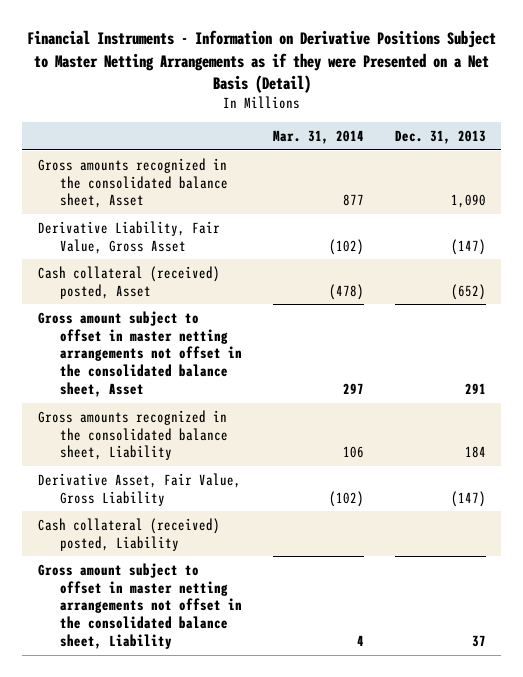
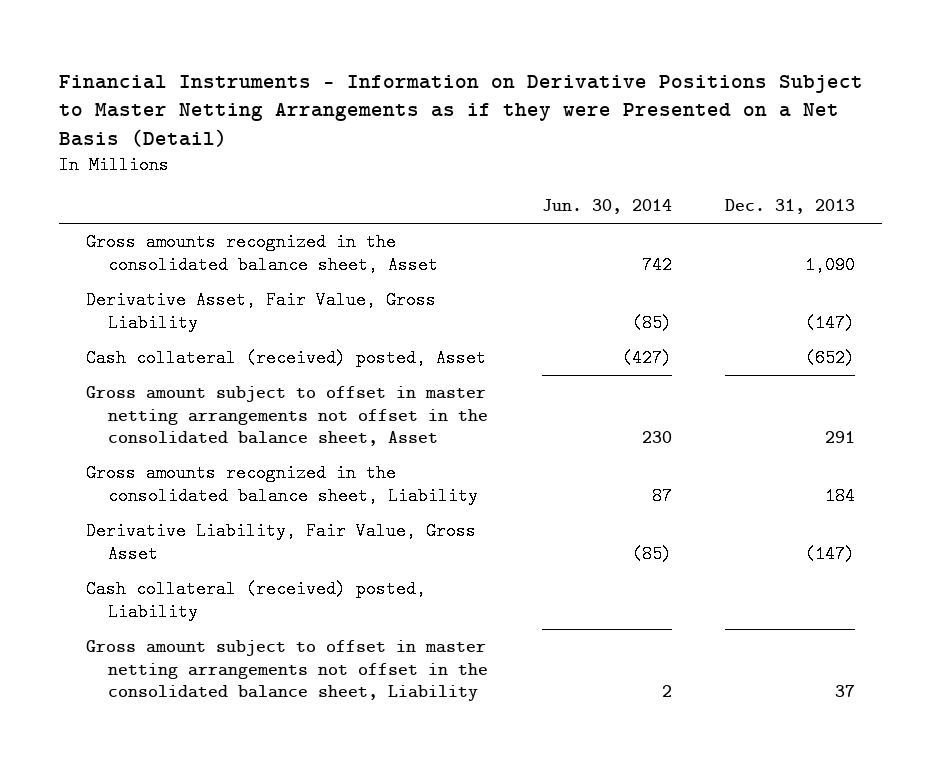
[272,130,364,145] Mar. 31, 2014 -> none
none -> [541,199,672,215] Jun. 30, 2014
[37,472,241,506] Derivative Asset, Fair Value, Gross Liability -> [85,291,436,332] Derivative Asset, Fair Value, Gross Liability
[37,220,220,254] Derivative Liability, Fair Value, Gross Asset -> [85,522,476,563] Derivative Liability, Fair Value, Gross Asset

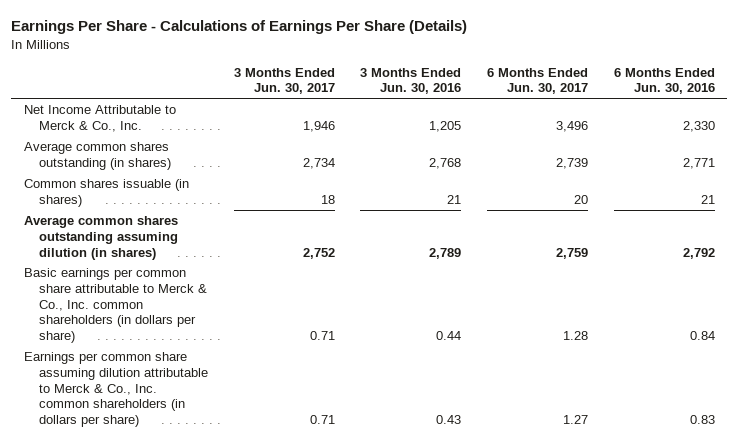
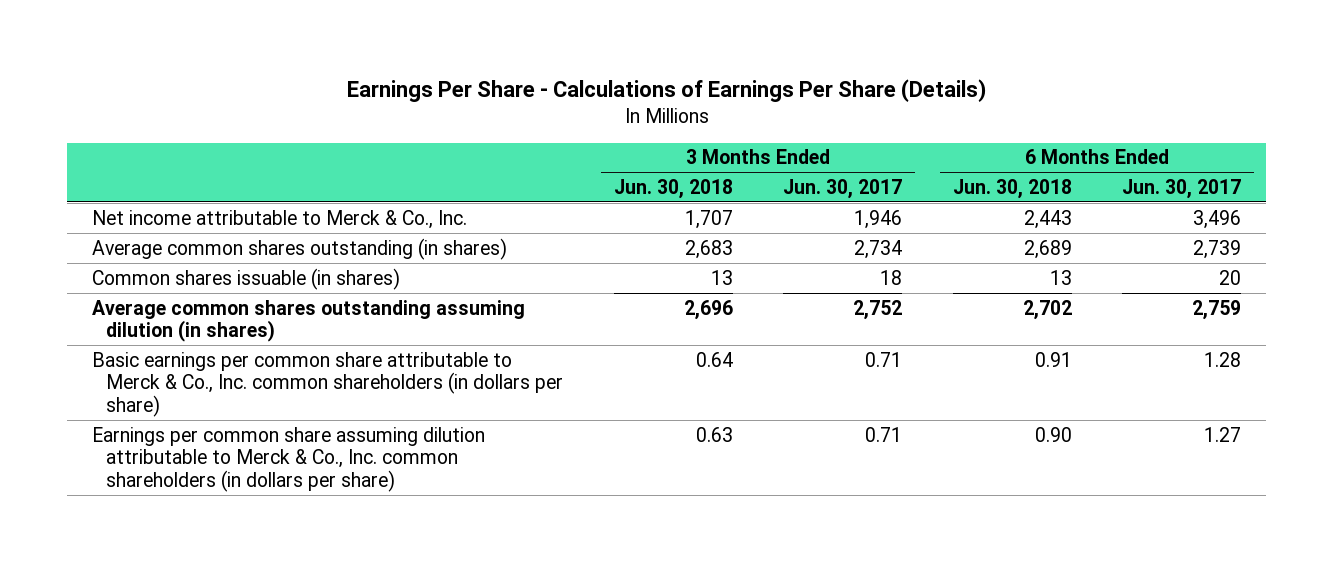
[360,67,462,95] 3 Months Ended Jun. 30, 2016 -> none
[613,67,715,95] 6 Months Ended Jun. 30, 2016 -> none
none -> [613,178,733,199] Jun. 30, 2018
none -> [952,178,1072,199] Jun. 30, 2018
[23,104,176,132] Net Income Attributable to Merck & Co., Inc. -> [92,209,468,229] Net income attributable to Merck & Co., Inc.

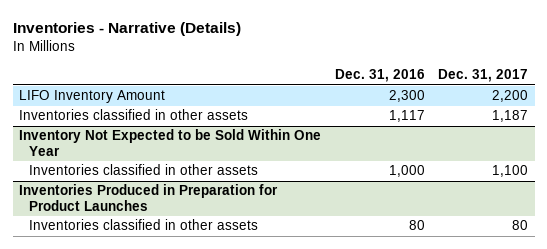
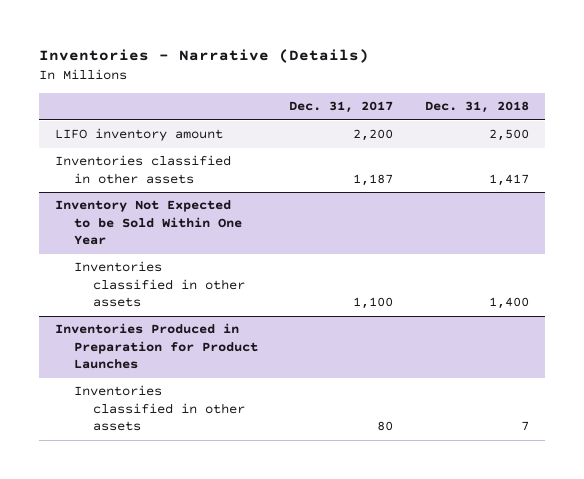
[334,69,425,83] Dec. 31, 2016 -> none
none -> [424,101,529,114] Dec. 31, 2018
[19,90,166,104] LIFO Inventory Amount -> [54,128,223,142] LIFO inventory amount

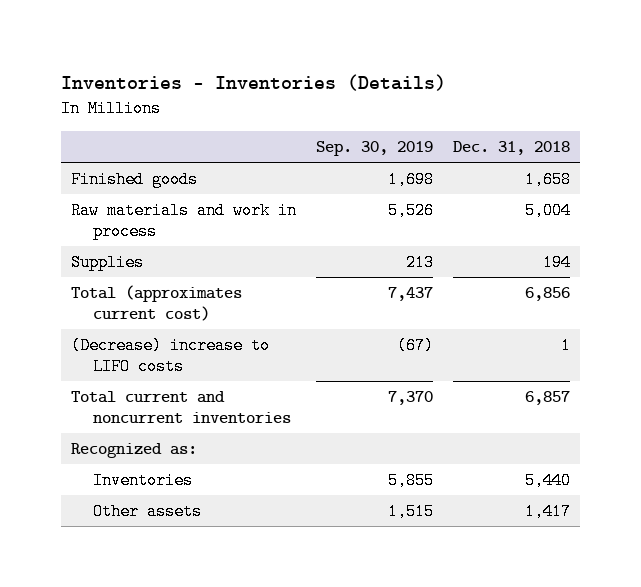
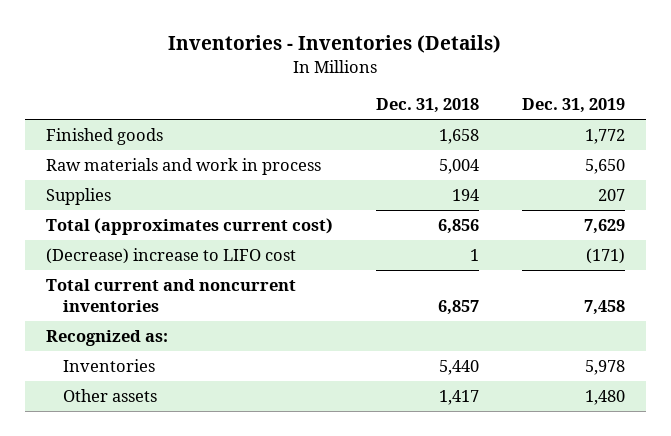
[315,141,433,157] Sep. 30, 2019 -> none
none -> [521,98,625,114] Dec. 31, 2019
[70,337,270,375] (Decrease) increase to LIFO costs -> [46,247,297,264] (Decrease) increase to LIFO cost

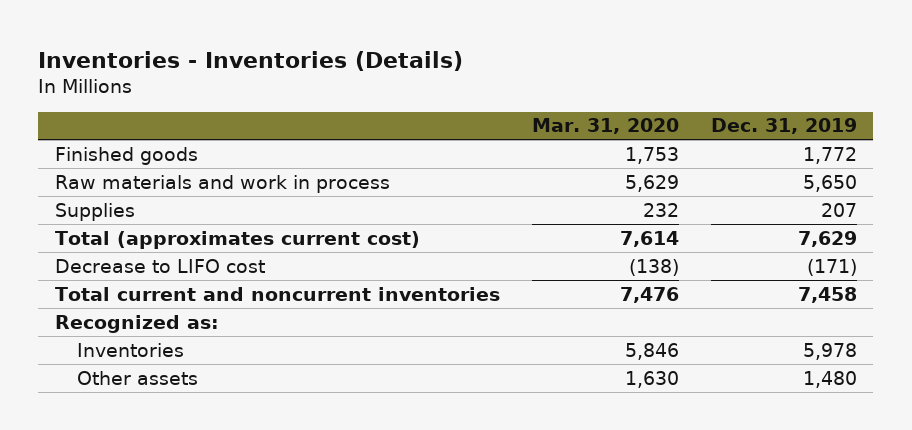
[375,98,479,114] Dec. 31, 2018 -> none
none -> [531,118,679,135] Mar. 31, 2020
[46,247,297,264] (Decrease) increase to LIFO cost -> [54,258,265,273] Decrease to LIFO cost

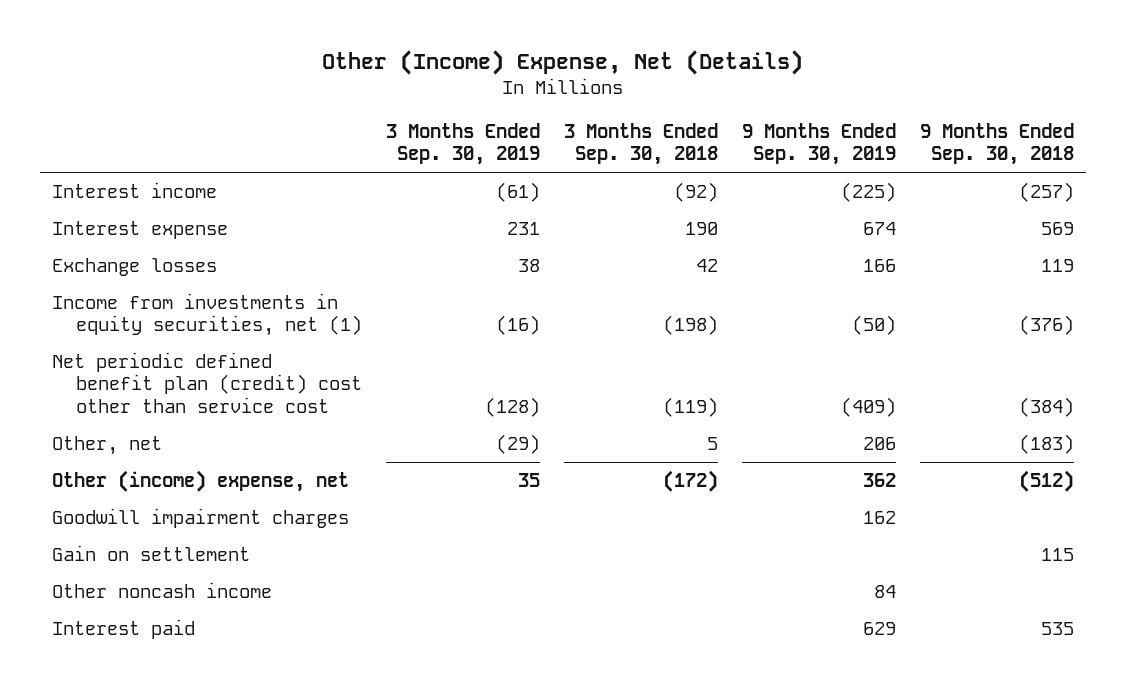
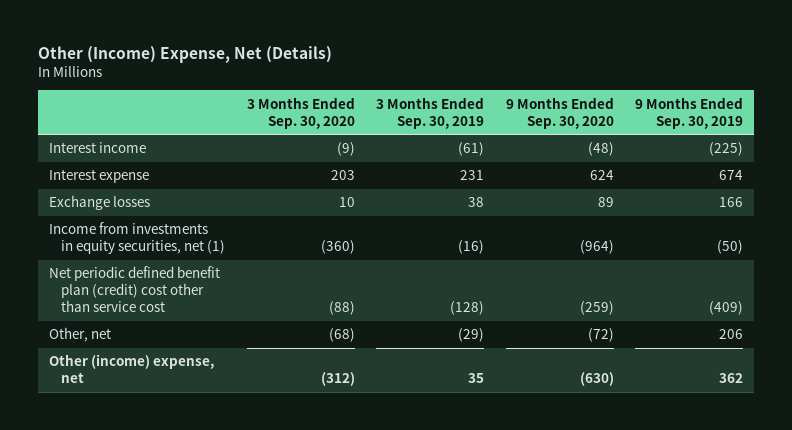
[563,122,718,166] 3 Months Ended Sep. 30, 2018 -> none
[919,122,1074,166] 9 Months Ended Sep. 30, 2018 -> none
none -> [246,96,355,129] 3 Months Ended Sep. 30, 2020
none -> [505,96,614,129] 9 Months Ended Sep. 30, 2020
[52,507,350,528] Goodwill impairment charges -> none
[52,544,251,561] Gain on settlement -> none
[52,581,273,598] Other noncash income -> none
[52,618,196,639] Interest paid -> none

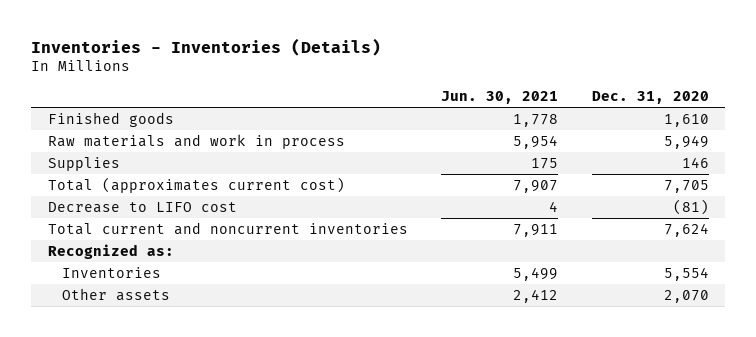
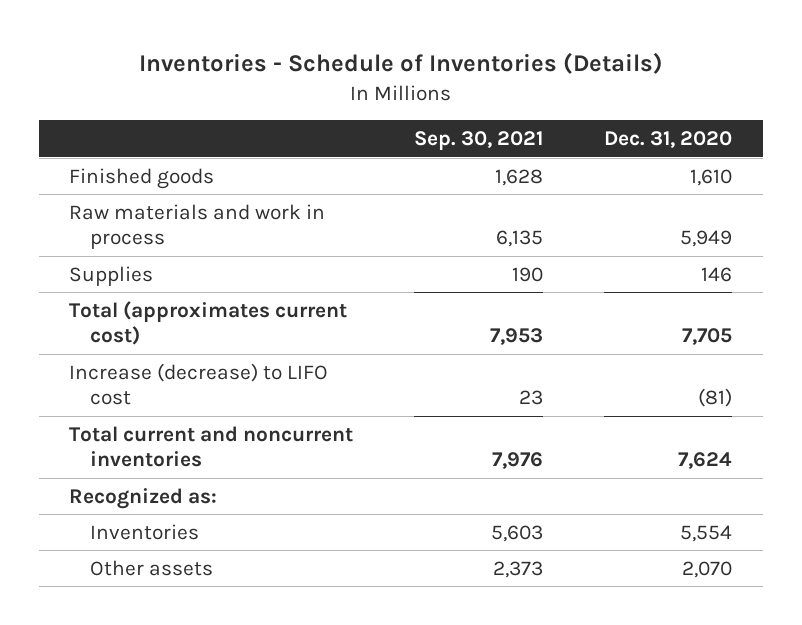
[30,37,381,56] Inventories - Inventories (Details) -> [138,52,663,75] Inventories - Schedule of Inventories (Details)
[441,91,559,105] Jun. 30, 2021 -> none
none -> [414,131,544,151] Sep. 30, 2021
[47,201,237,213] Decrease to LIFO cost -> [69,362,329,406] Increase (decrease) to LIFO cost

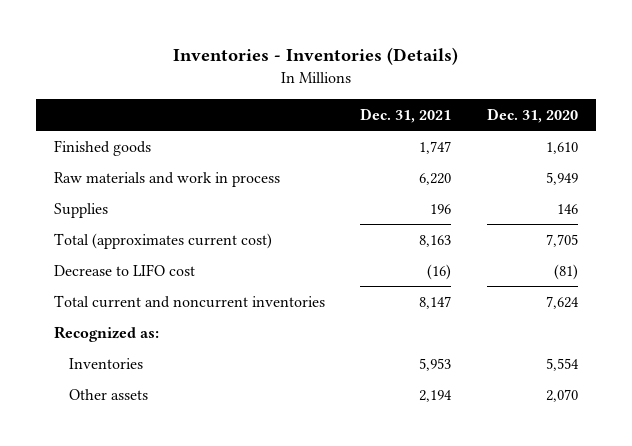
[138,52,663,75] Inventories - Schedule of Inventories (Details) -> [172,47,458,66] Inventories - Inventories (Details)
[414,131,544,151] Sep. 30, 2021 -> none
none -> [360,108,452,124] Dec. 31, 2021
[69,362,329,406] Increase (decrease) to LIFO cost -> [54,263,196,276] Decrease to LIFO cost

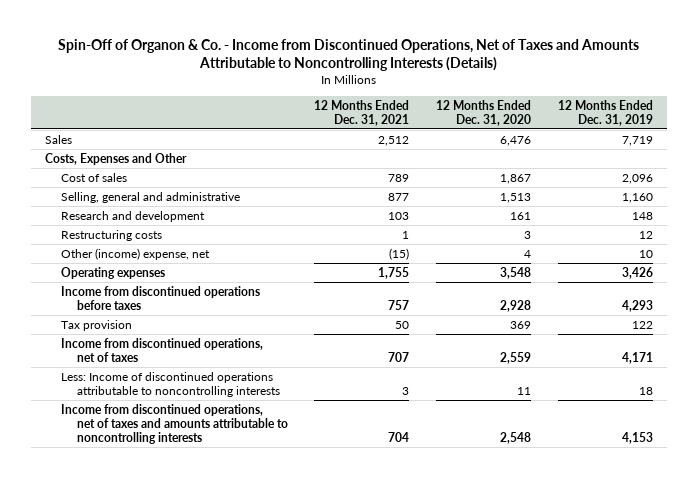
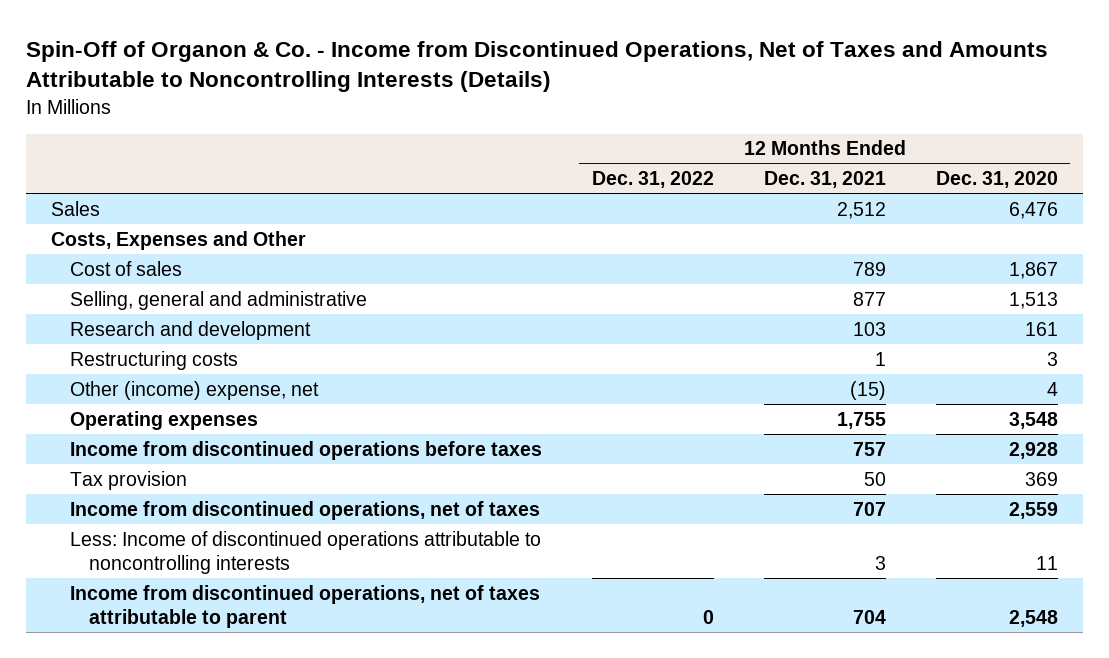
[558,99,654,126] 12 Months Ended Dec. 31, 2019 -> none
none -> [591,171,714,189] Dec. 31, 2022
[60,403,288,444] Income from discontinued operations, net of taxes and amounts attributable to noncontrolling interests -> [69,584,540,628] Income from discontinued operations, net of taxes attributable to parent

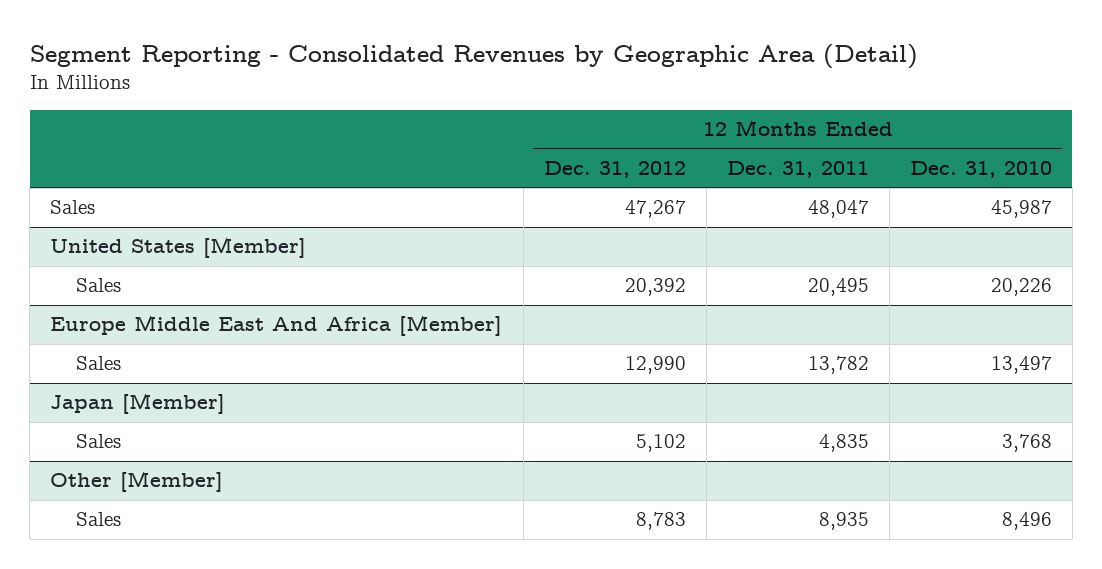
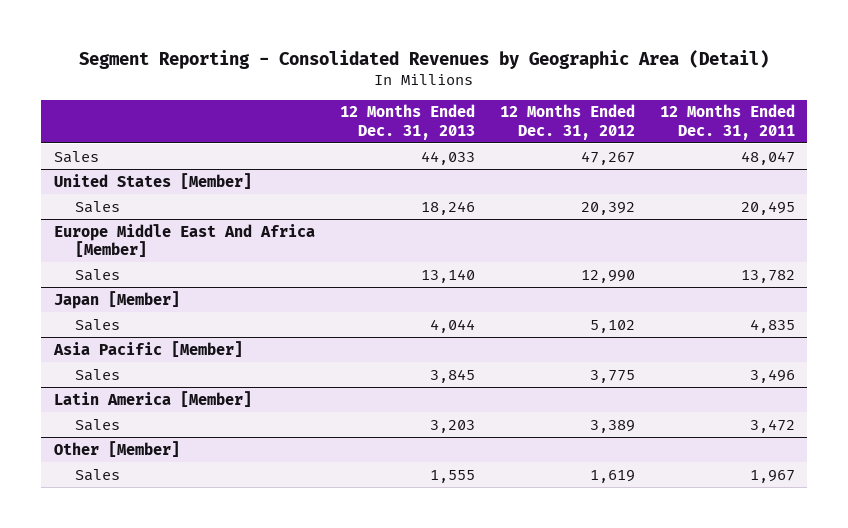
[909,161,1052,179] Dec. 31, 2010 -> none
none -> [339,104,475,140] 12 Months Ended Dec. 31, 2013
none -> [52,340,243,357] Asia Pacific [Member]
none -> [75,368,121,381] Sales
none -> [53,390,252,407] Latin America [Member]
none -> [75,418,121,431] Sales
[635,512,686,531] 8,783 -> [589,469,635,483] 1,619
[818,512,869,531] 8,935 -> [749,469,795,483] 1,967

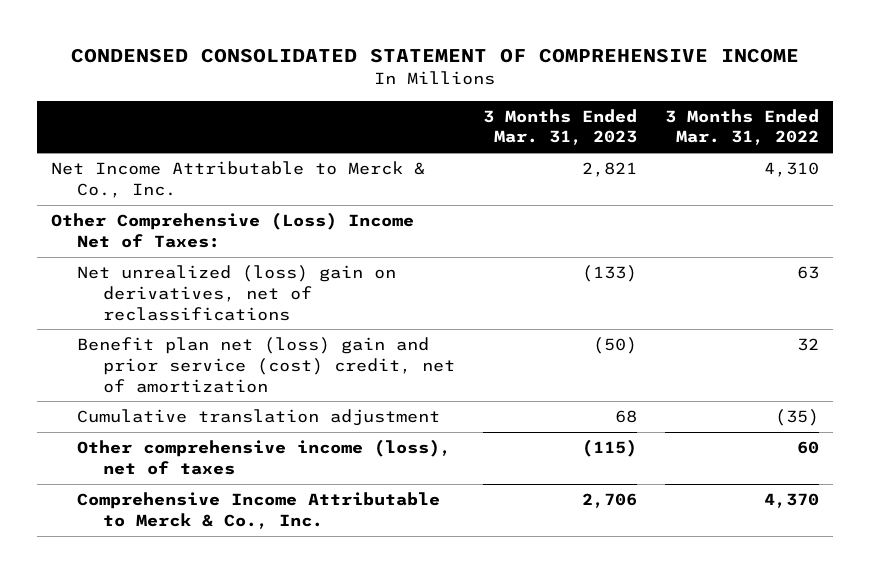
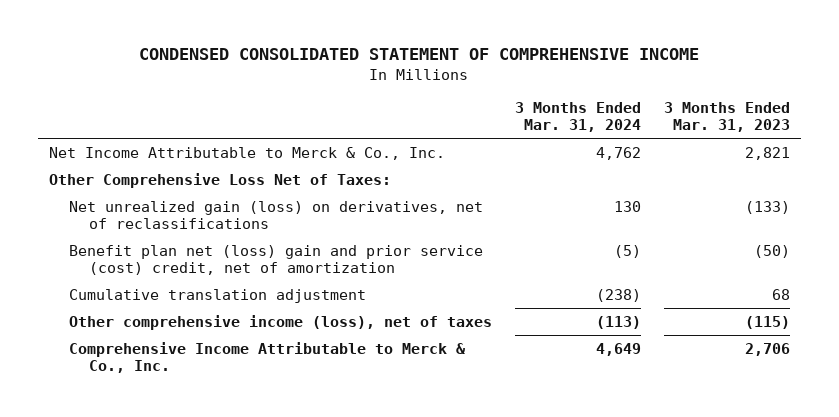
[664,108,819,146] 3 Months Ended Mar. 31, 2022 -> none
none -> [514,101,641,132] 3 Months Ended Mar. 31, 2024
[51,212,415,248] Other Comprehensive (Loss) Income Net of Taxes: -> [49,172,392,188] Other Comprehensive Loss Net of Taxes:
[77,265,397,321] Net unrealized (loss) gain on derivatives, net of reclassifications -> [68,200,483,229] Net unrealized gain (loss) on derivatives, net of reclassifications

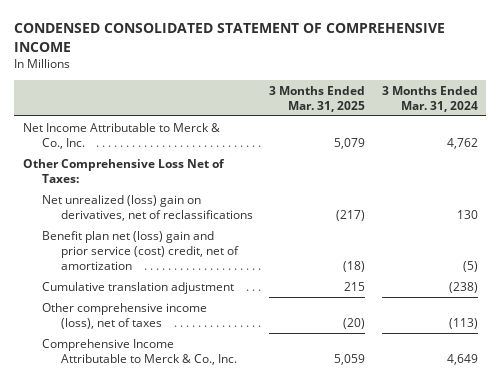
[663,101,790,132] 3 Months Ended Mar. 31, 2023 -> none
none -> [269,85,366,113] 3 Months Ended Mar. 31, 2025
[68,200,483,229] Net unrealized gain (loss) on derivatives, net of reclassifications -> [41,194,253,221] Net unrealized (loss) gain on derivatives, net of reclassifications

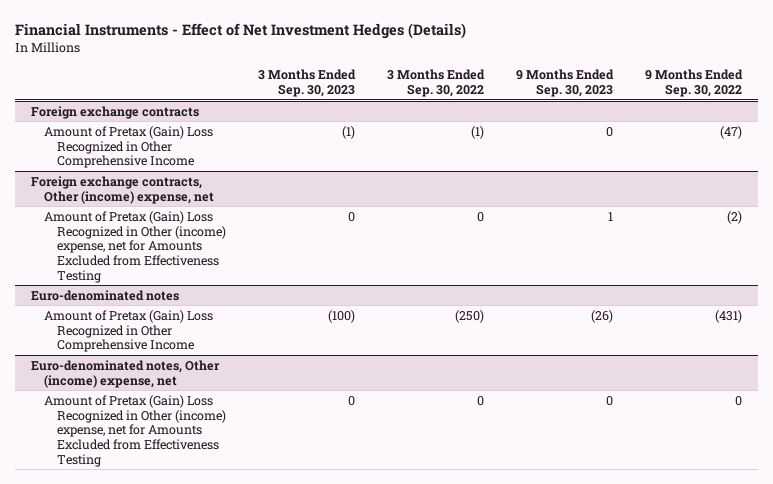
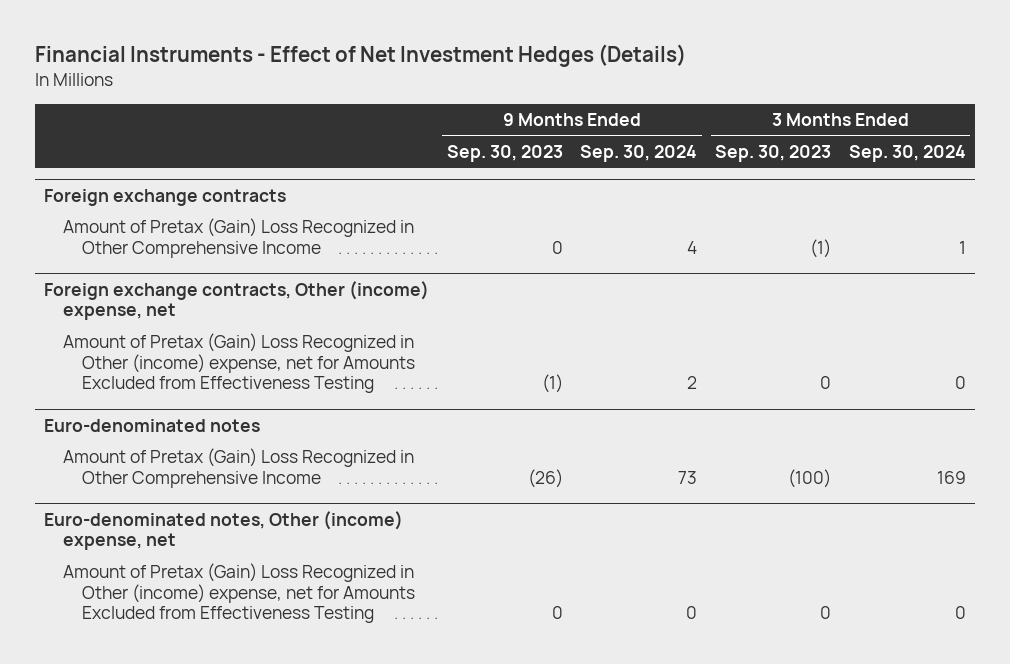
[387,69,486,98] 3 Months Ended Sep. 30, 2022 -> none
[645,69,744,98] 9 Months Ended Sep. 30, 2022 -> none
none -> [580,145,698,163] Sep. 30, 2024
none -> [848,145,966,163] Sep. 30, 2024
[608,211,614,221] 1 -> [541,374,563,394] (1)

